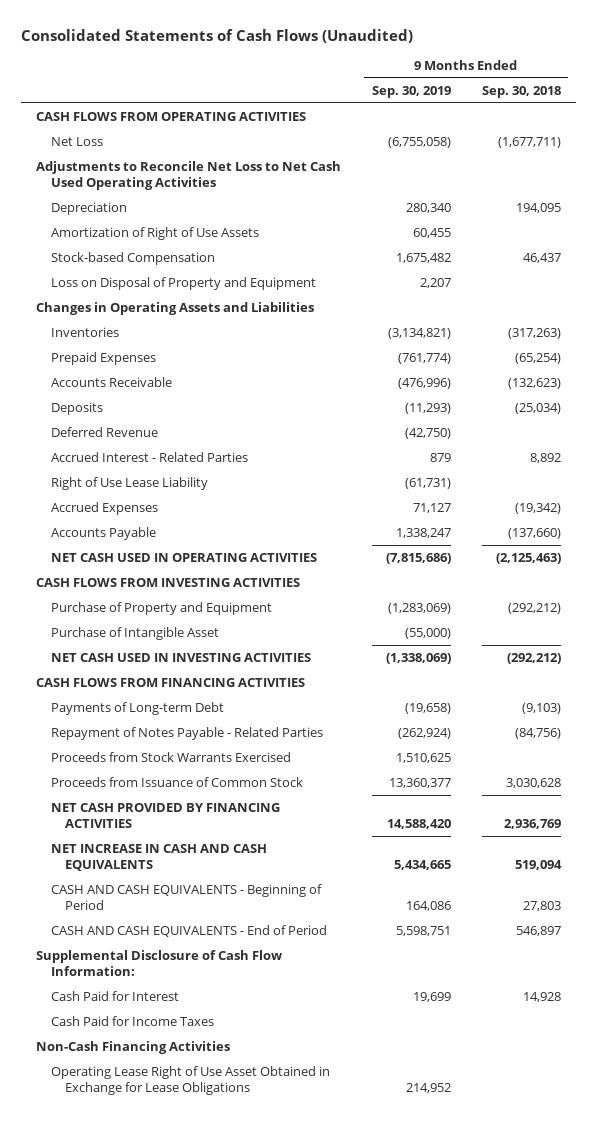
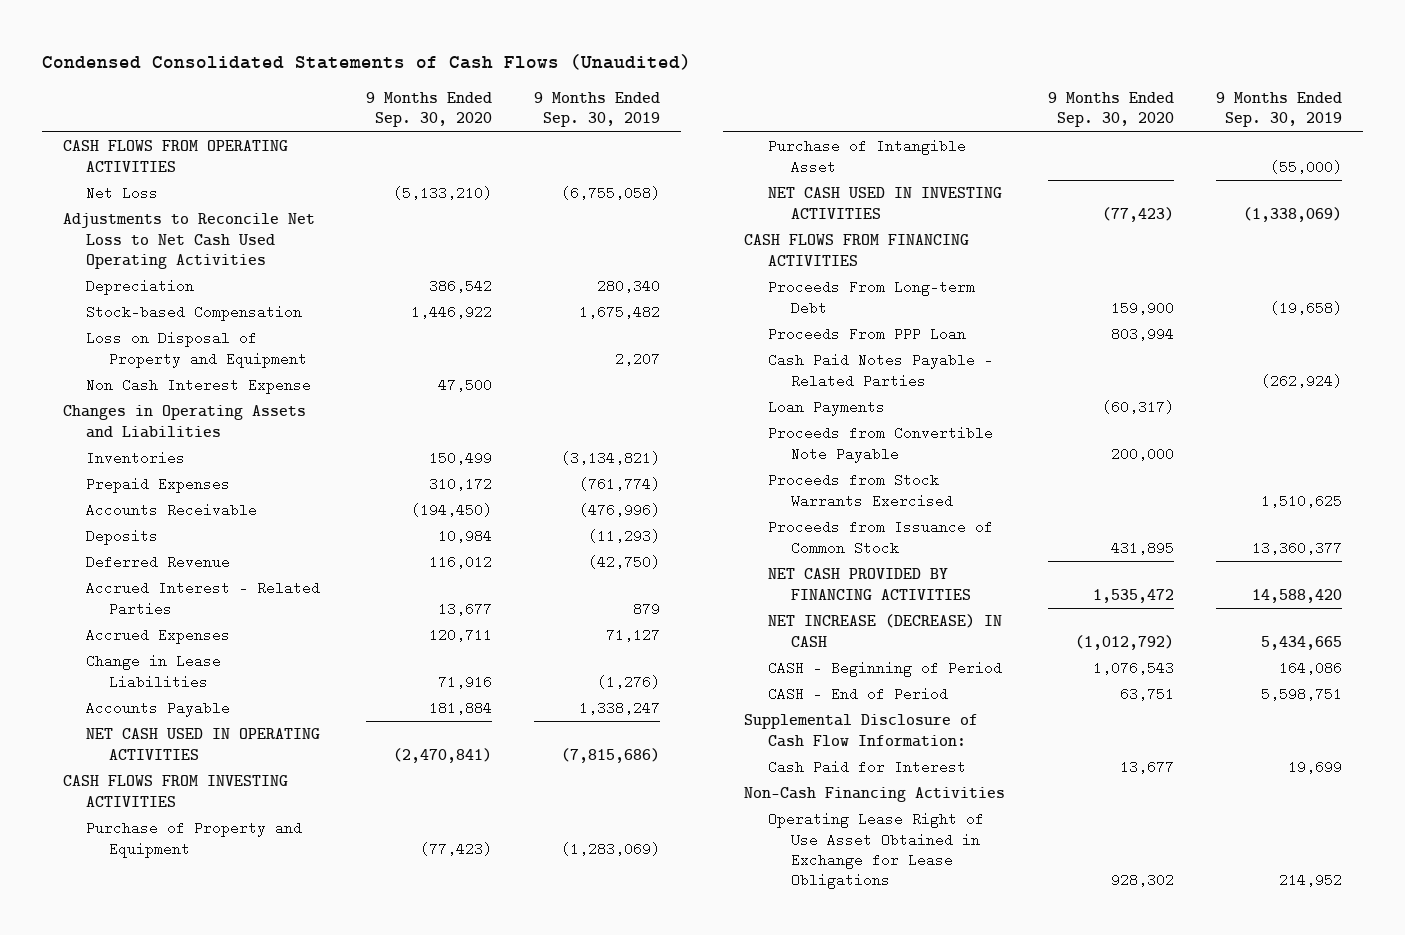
[21,28,414,43] Consolidated Statements of Cash Flows (Unaudited) -> [41,54,691,71] Condensed Consolidated Statements of Cash Flows (Unaudited)
[481,85,561,98] Sep. 30, 2018 -> none
none -> [366,92,493,128] 9 Months Ended Sep. 30, 2020
[50,226,259,240] Amortization of Right of Use Assets -> none
none -> [86,378,312,395] Non Cash Interest Expense
[50,476,208,490] Right of Use Lease Liability -> none
none -> [86,654,222,689] Change in Lease Liabilities
[50,701,224,715] Payments of Long-term Debt -> [767,280,975,315] Proceeds From Long-term Debt
none -> [767,327,966,342] Proceeds From PPP Loan
[50,726,323,740] Repayment of Notes Payable - Related Parties -> [767,353,993,388] Cash Paid Notes Payable - Related Parties
none -> [767,400,885,417] Loan Payments
none -> [767,426,993,463] Proceeds from Convertible Note Payable
[50,843,267,872] NET INCREASE IN CASH AND CASH EQUIVALENTS -> [767,614,1002,647] NET INCREASE (DECREASE) IN CASH
[50,883,322,911] CASH AND CASH EQUIVALENTS - Beginning of Period -> [767,661,1002,678] CASH - Beginning of Period
[50,924,327,937] CASH AND CASH EQUIVALENTS - End of Period -> [767,687,948,702] CASH - End of Period
[50,1015,214,1026] Cash Paid for Income Taxes -> none

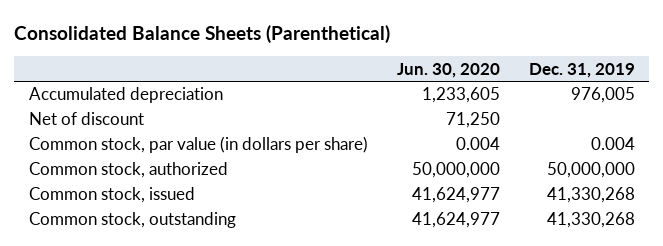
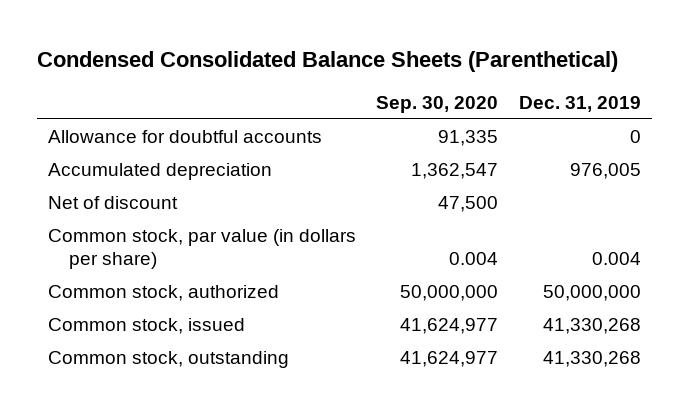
[14,24,391,43] Consolidated Balance Sheets (Parenthetical) -> [37,50,619,72] Condensed Consolidated Balance Sheets (Parenthetical)
[396,62,500,78] Jun. 30, 2020 -> none
none -> [376,95,499,113] Sep. 30, 2020
none -> [47,130,322,144] Allowance for doubtful accounts

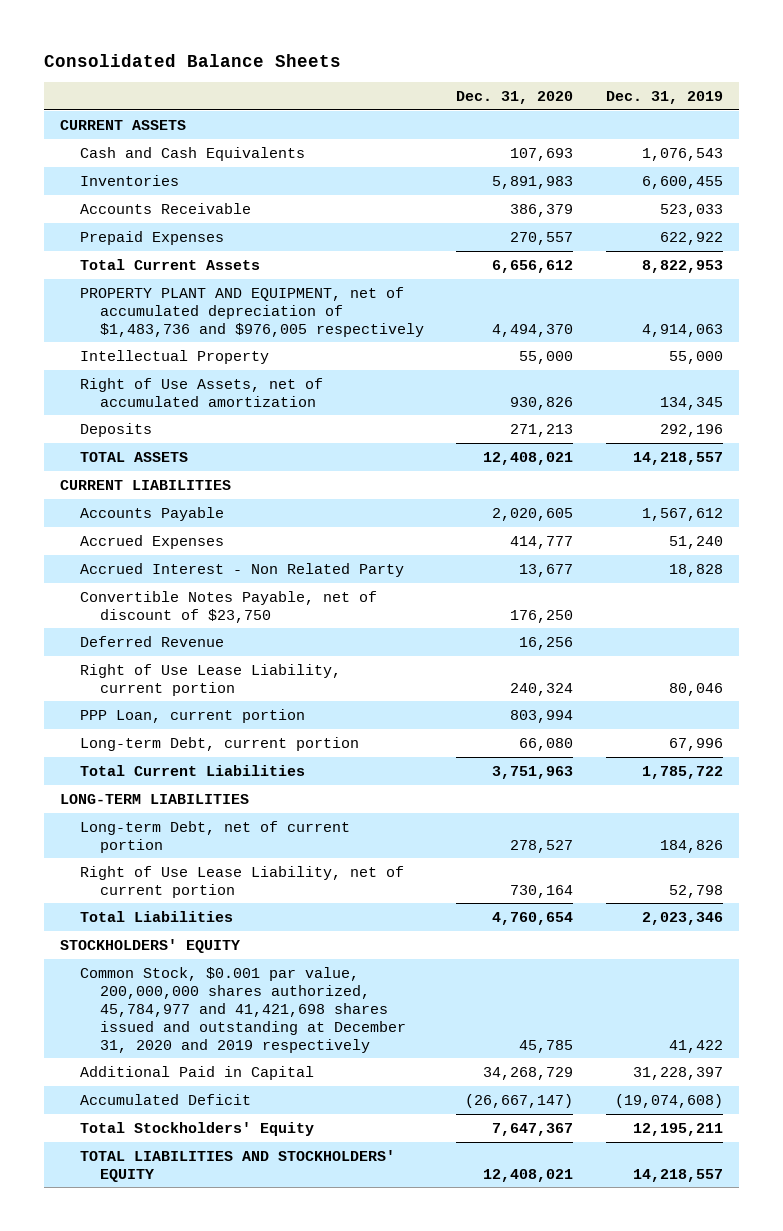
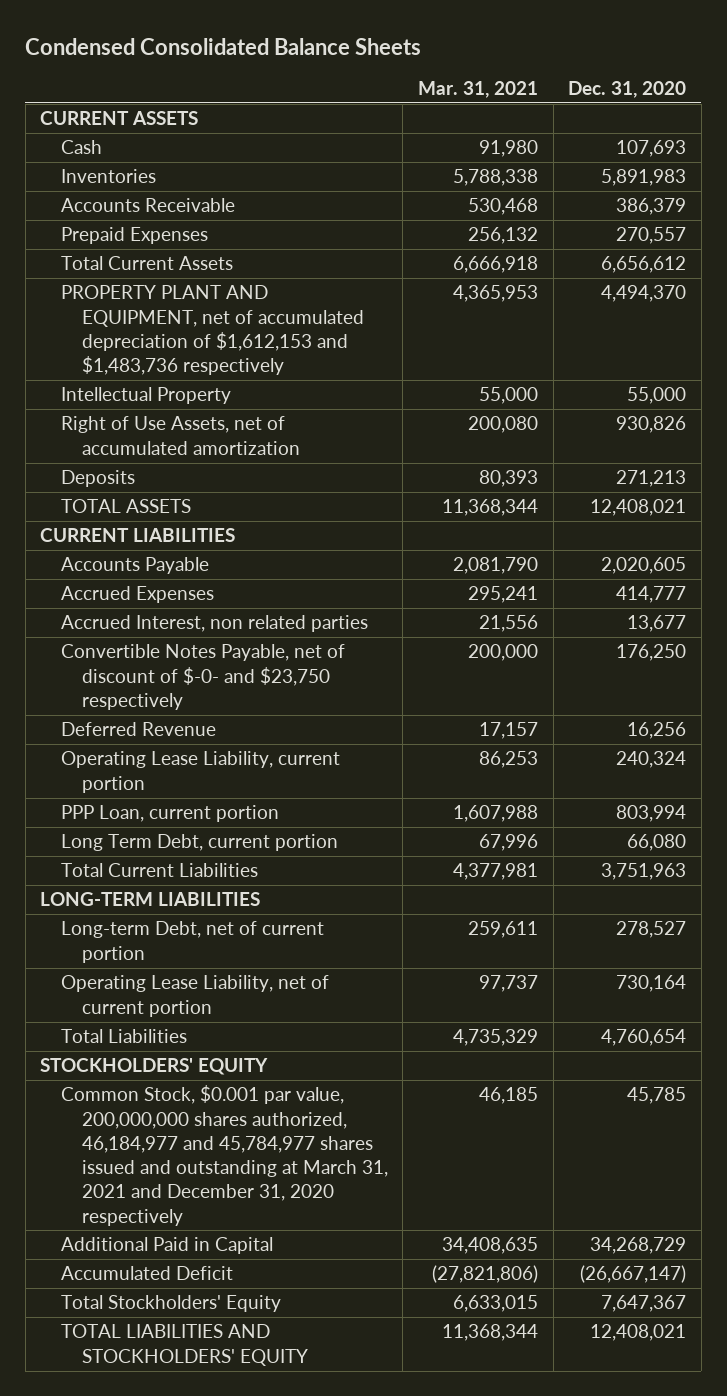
[43,54,341,68] Consolidated Balance Sheets -> [25,37,422,55] Condensed Consolidated Balance Sheets
[605,91,723,105] Dec. 31, 2019 -> none
none -> [417,80,538,98] Mar. 31, 2021
[80,146,306,161] Cash and Cash Equivalents -> [61,140,103,155] Cash
[80,286,425,337] PROPERTY PLANT AND EQUIPMENT, net of accumulated depreciation of $1,483,736 and $976,005 respectively -> [61,285,364,376] PROPERTY PLANT AND EQUIPMENT, net of accumulated depreciation of $1,612,153 and $1,483,736 respectively
[80,562,405,577] Accrued Interest - Non Related Party -> [61,615,369,633] Accrued Interest, non related parties
[80,590,378,623] Convertible Notes Payable, net of discount of $23,750 -> [61,644,346,710] Convertible Notes Payable, net of discount of $-0- and $23,750 respectively
[80,663,342,696] Right of Use Lease Liability, current portion -> [61,751,341,793] Operating Lease Liability, current portion
[80,736,360,751] Long-term Debt, current portion -> [61,834,339,852] Long Term Debt, current portion
[80,865,405,898] Right of Use Lease Liability, net of current portion -> [61,975,330,1017] Operating Lease Liability, net of current portion
[80,966,407,1053] Common Stock, $0.001 par value, 200,000,000 shares authorized, 45,784,977 and 41,421,698 shares issued and outstanding at December 31, 2020 and 2019 respectively -> [61,1085,388,1226] Common Stock, $0.001 par value, 200,000,000 shares authorized, 46,184,977 and 45,784,977 shares issued and outstanding at March 31, 2021 and December 31, 2020 respectively

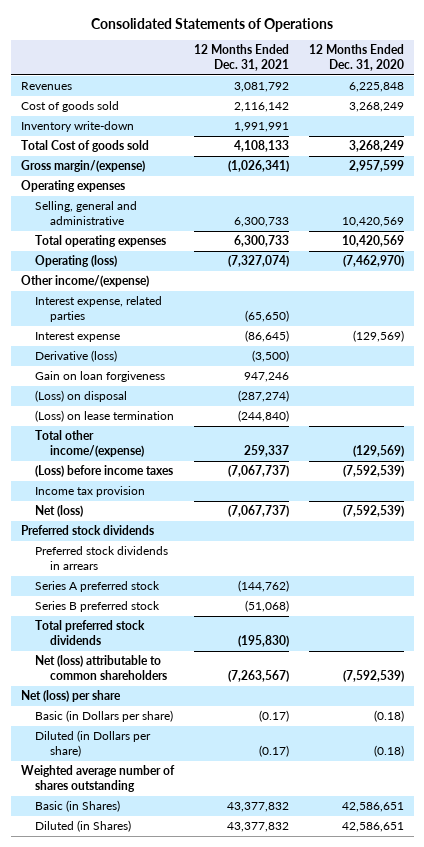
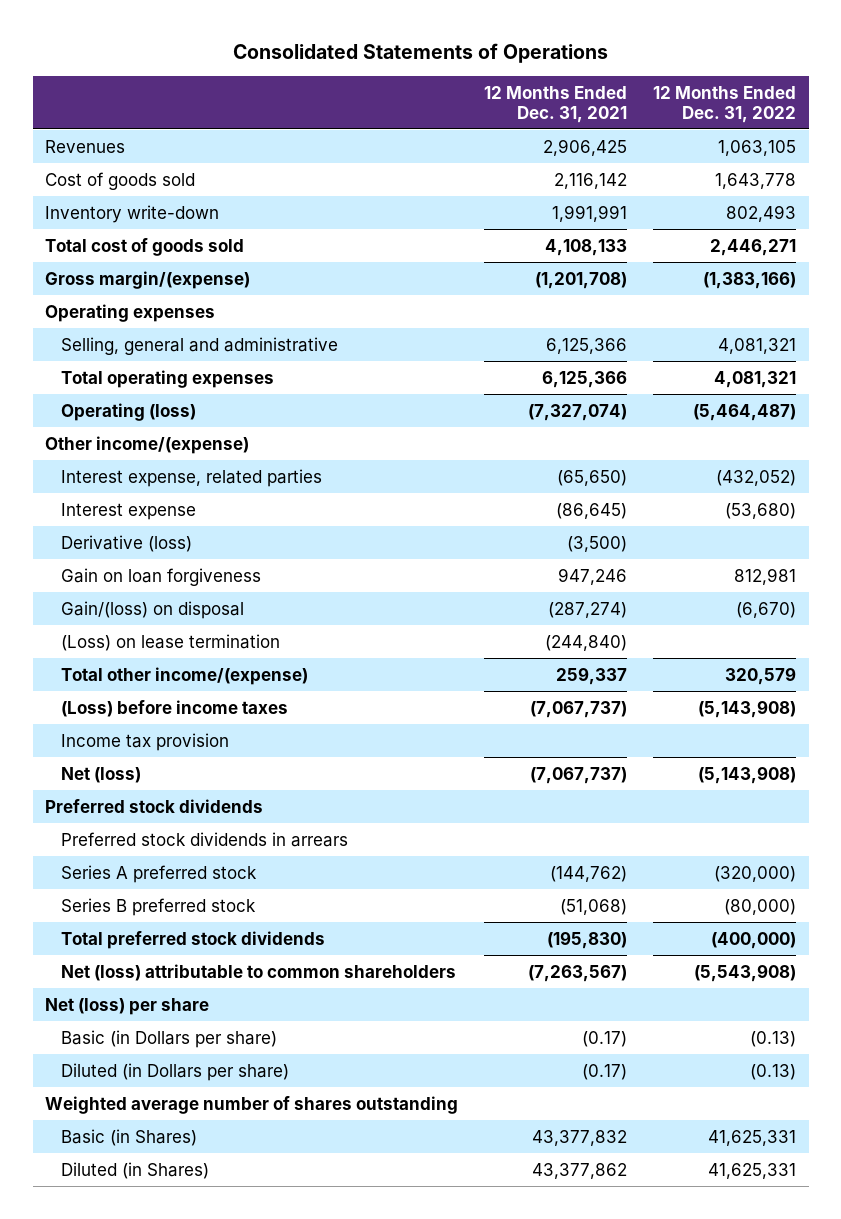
[308,44,404,71] 12 Months Ended Dec. 31, 2020 -> none
none -> [653,85,797,123] 12 Months Ended Dec. 31, 2022
[233,82,289,93] 3,081,792 -> [543,138,628,156] 2,906,425
[20,140,149,153] Total Cost of goods sold -> [45,237,245,256] Total cost of goods sold
[227,160,289,173] (1,026,341) -> [535,271,628,289] (1,201,708)
[233,216,289,227] 6,300,733 -> [546,337,628,354] 6,125,366
[233,235,289,248] 6,300,733 -> [542,370,628,388] 6,125,366
[35,390,128,403] (Loss) on disposal -> [60,600,244,619] Gain/(loss) on disposal
[226,822,289,833] 43,377,832 -> [532,1162,628,1179] 43,377,862

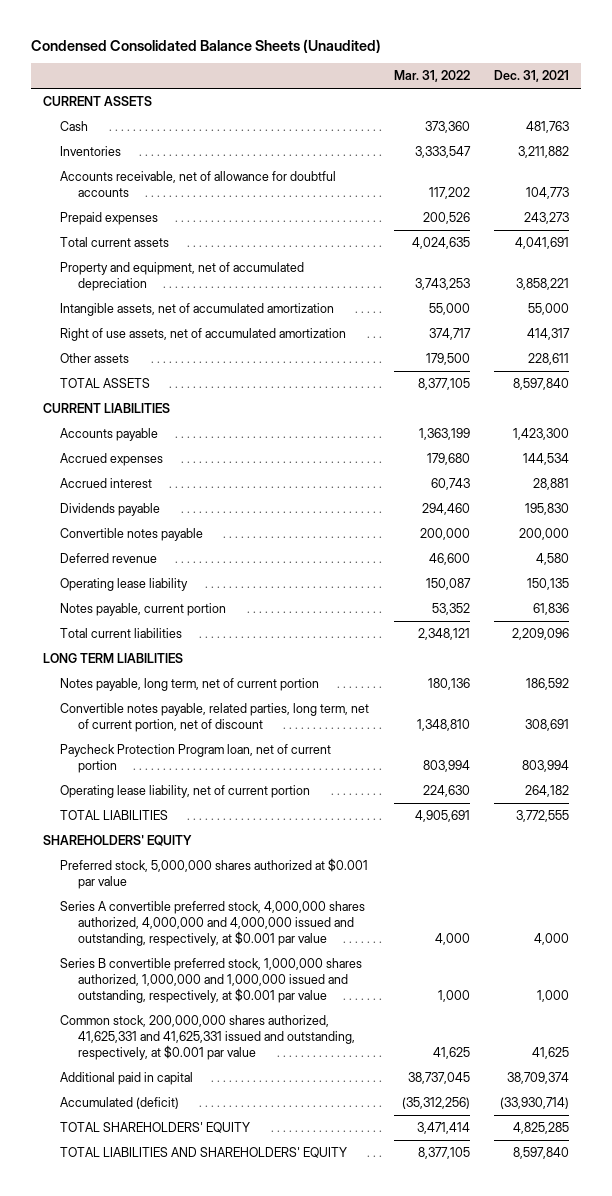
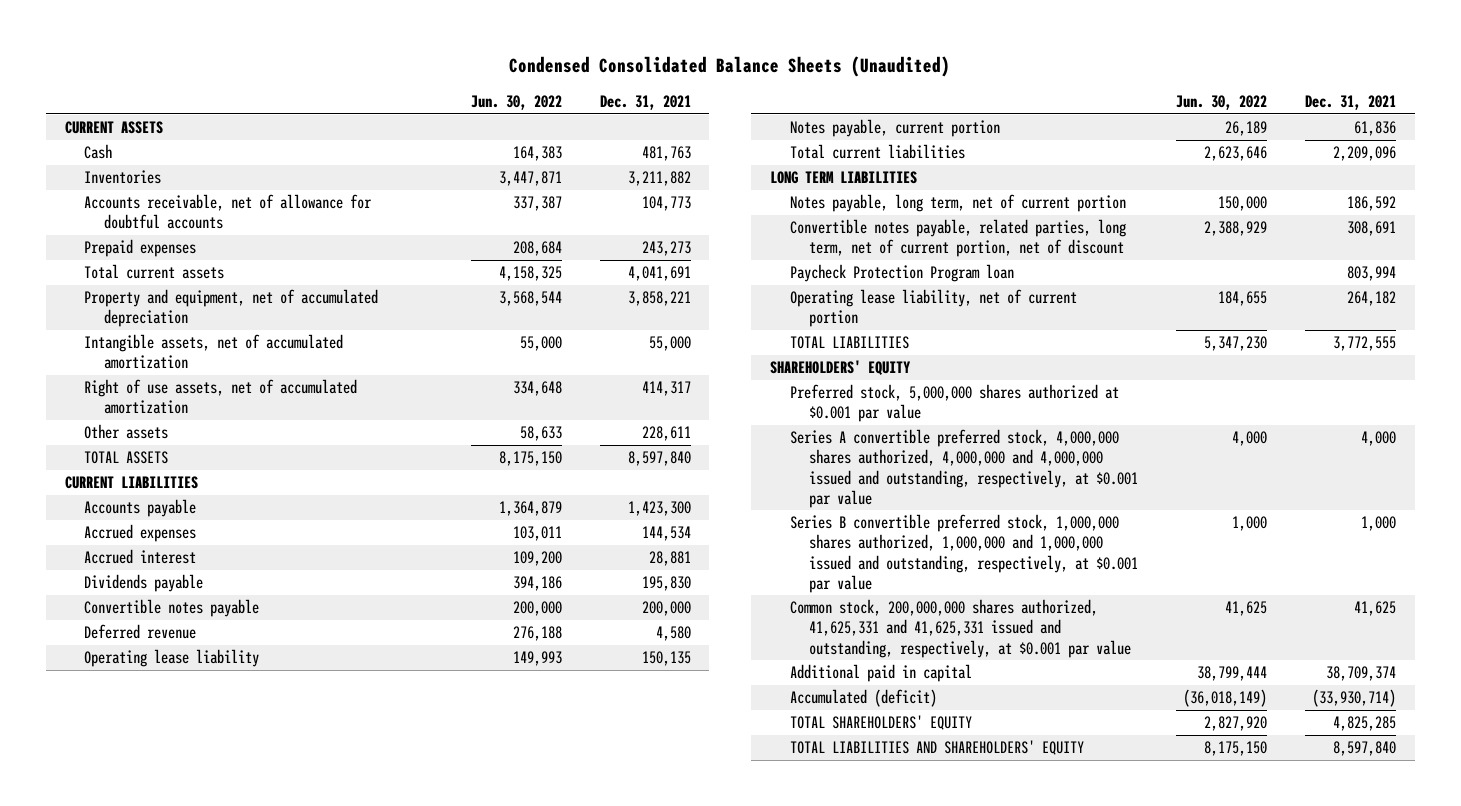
[393,70,470,83] Mar. 31, 2022 -> none
none -> [470,94,562,110] Jun. 30, 2022
[60,744,332,773] Paycheck Protection Program loan, net of current portion -> [789,264,1014,283] Paycheck Protection Program loan

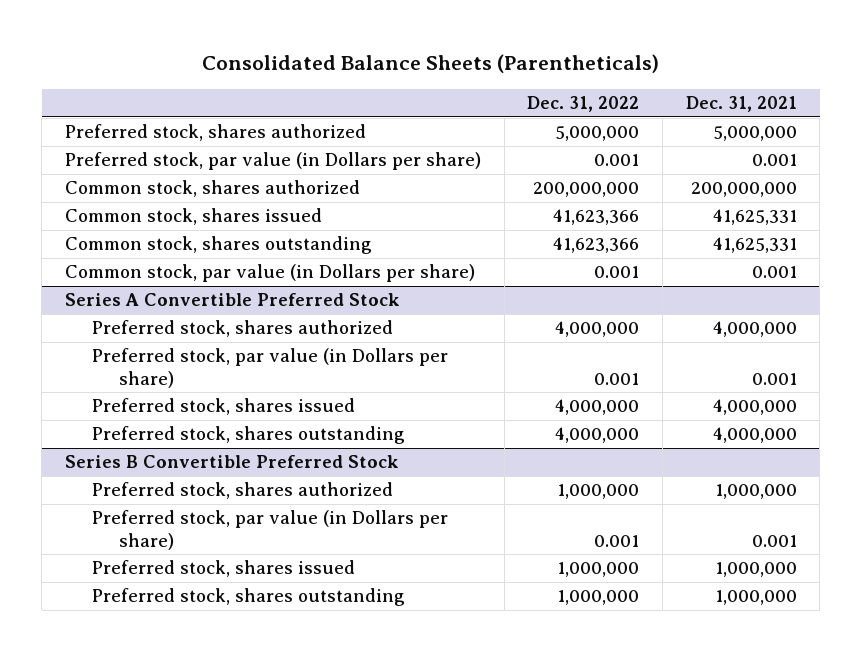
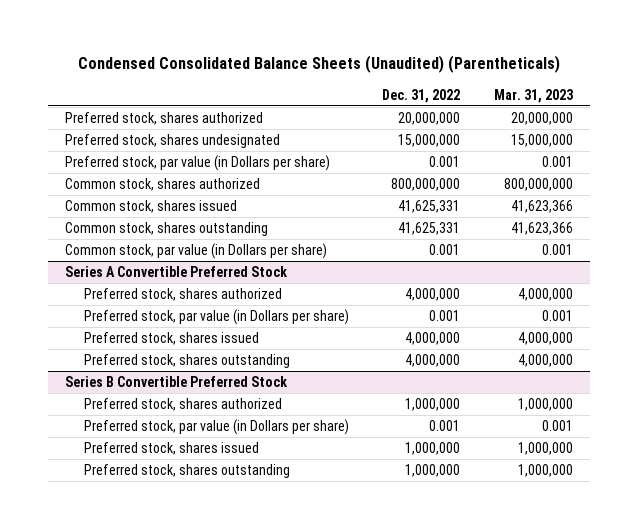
[201,54,659,74] Consolidated Balance Sheets (Parentheticals) -> [77,55,560,74] Condensed Consolidated Balance Sheets (Unaudited) (Parentheticals)
[685,95,797,112] Dec. 31, 2021 -> none
none -> [494,88,574,103] Mar. 31, 2023
[555,126,640,142] 5,000,000 -> [398,112,461,126] 20,000,000
none -> [64,134,280,149] Preferred stock, shares undesignated
[533,182,640,198] 200,000,000 -> [391,178,461,192] 800,000,000
[553,209,640,226] 41,623,366 -> [398,200,461,214] 41,625,331
[553,237,640,254] 41,623,366 -> [398,222,461,236] 41,625,331

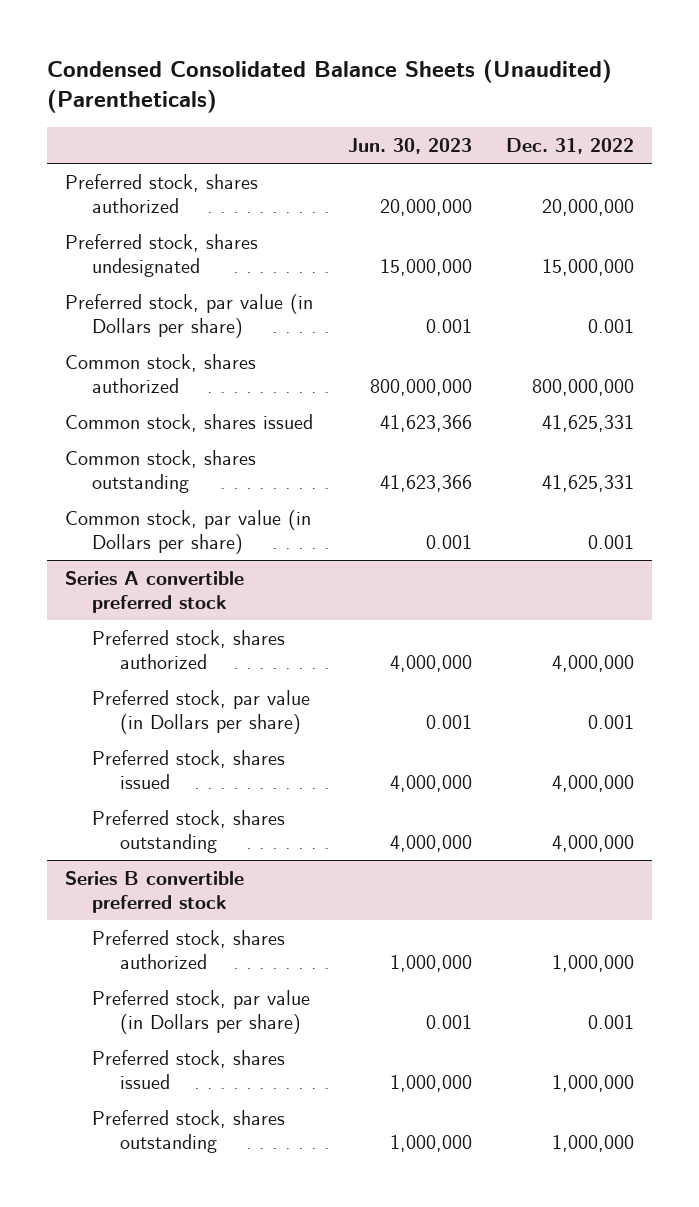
[494,88,574,103] Mar. 31, 2023 -> none
none -> [347,137,472,154] Jun. 30, 2023
[64,266,288,278] Series A Convertible Preferred Stock -> [64,570,244,613] Series A convertible preferred stock
[64,376,288,388] Series B Convertible Preferred Stock -> [64,870,244,913] Series B convertible preferred stock

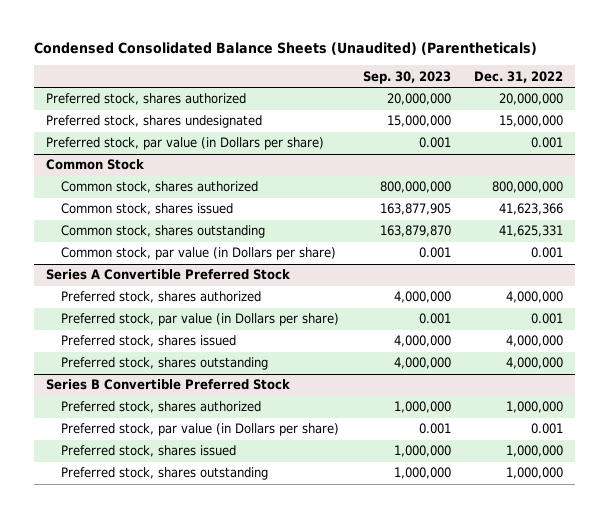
[347,137,472,154] Jun. 30, 2023 -> none
none -> [362,70,451,84] Sep. 30, 2023
none -> [45,159,144,171] Common Stock
[542,414,635,432] 41,625,331 -> [498,203,563,216] 41,623,366
[64,570,244,613] Series A convertible preferred stock -> [45,269,290,281] Series A Convertible Preferred Stock
[64,870,244,913] Series B convertible preferred stock -> [45,379,290,391] Series B Convertible Preferred Stock

